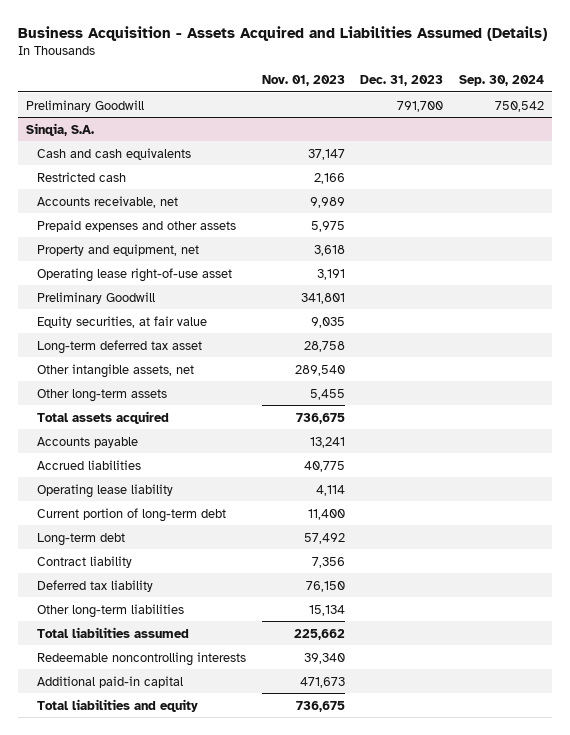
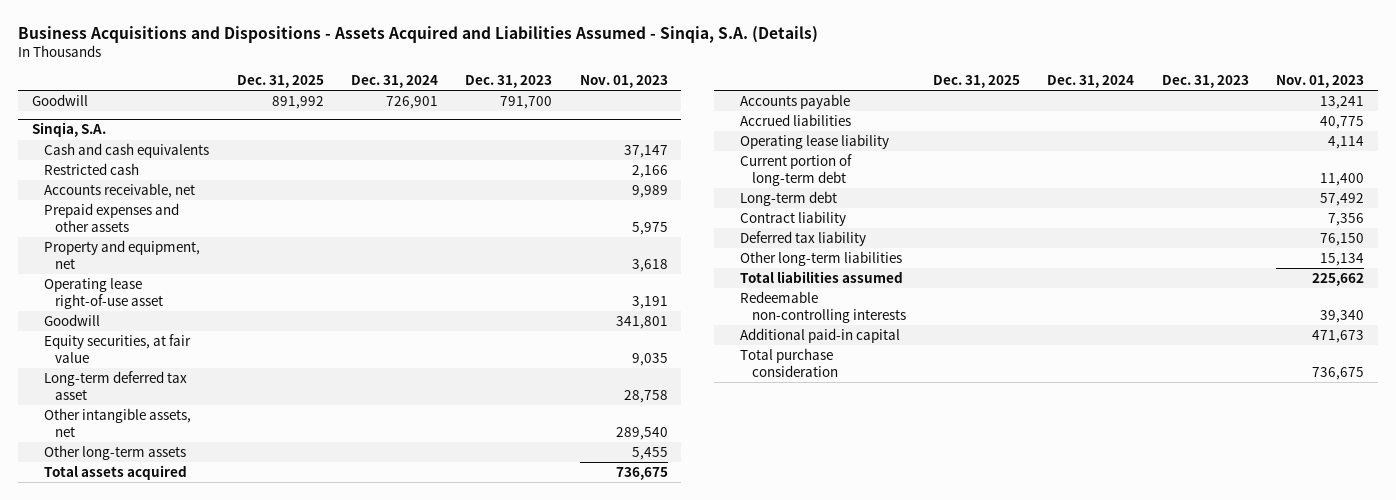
[17,25,547,41] Business Acquisition - Assets Acquired and Liabilities Assumed (Details) -> [18,25,819,43] Business Acquisitions and Dispositions - Assets Acquired and Liabilities Assumed - Sinqia, S.A. (Details)
[458,74,544,86] Sep. 30, 2024 -> none
none -> [236,74,324,88] Dec. 31, 2025
none -> [350,74,438,88] Dec. 31, 2024
[25,99,144,112] Preliminary Goodwill -> [31,93,88,106] Goodwill
[36,291,155,304] Preliminary Goodwill -> [43,313,100,326] Goodwill
[36,651,246,666] Redeemable noncontrolling interests -> [739,290,906,323] Redeemable non-controlling interests
[36,698,198,712] Total liabilities and equity -> [739,347,838,377] Total purchase consideration

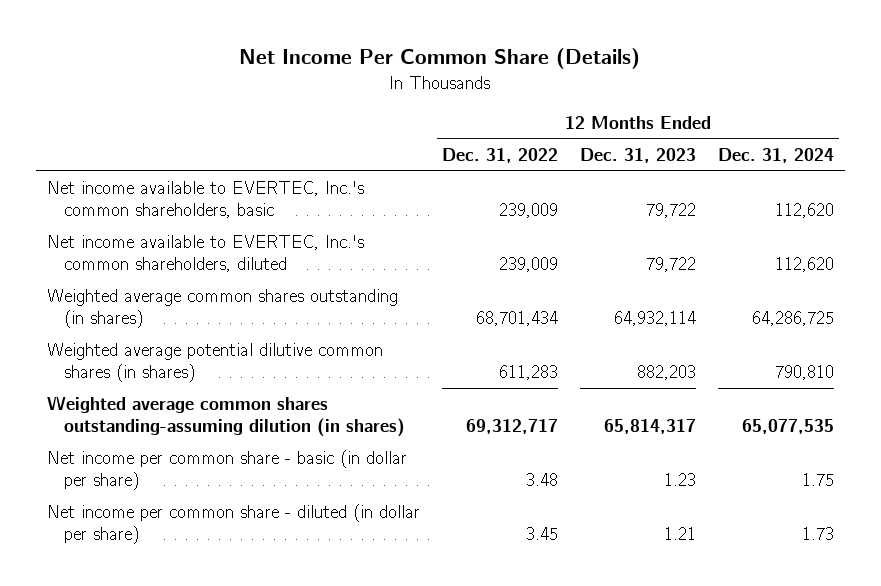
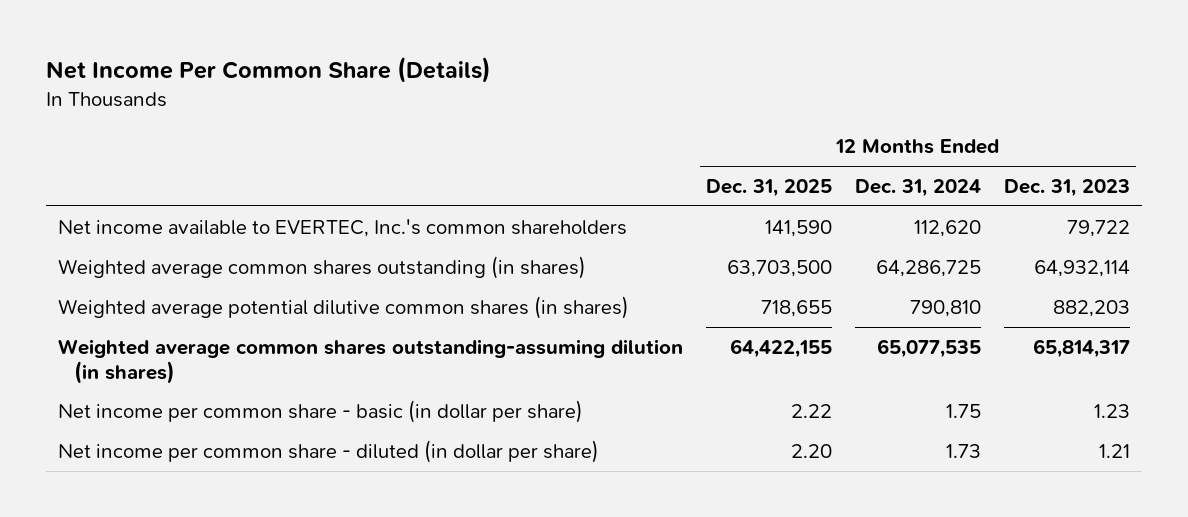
[442,148,559,164] Dec. 31, 2022 -> none
none -> [706,178,833,197] Dec. 31, 2025
[47,235,365,273] Net income available to EVERTEC, Inc.'s common shareholders, diluted -> none
[47,181,365,219] Net income available to EVERTEC, Inc.'s common shareholders, basic -> [57,218,627,237] Net income available to EVERTEC, Inc.'s common shareholders

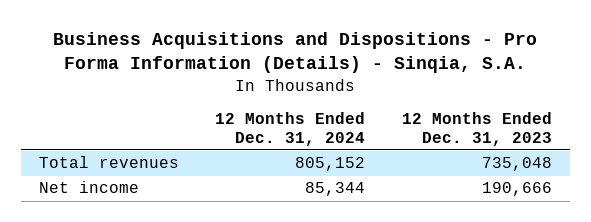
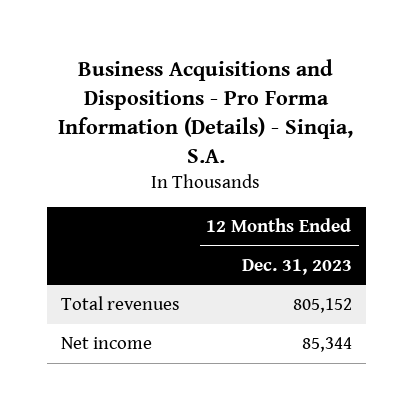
[215,111,366,146] 12 Months Ended Dec. 31, 2024 -> none
[482,157,553,172] 735,048 -> [292,298,352,314] 805,152
[482,182,553,197] 190,666 -> [301,337,352,353] 85,344

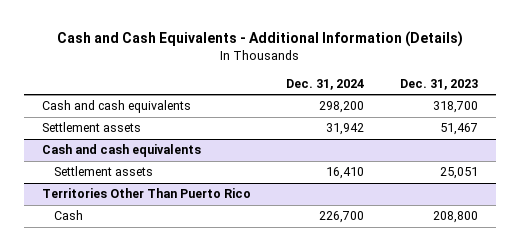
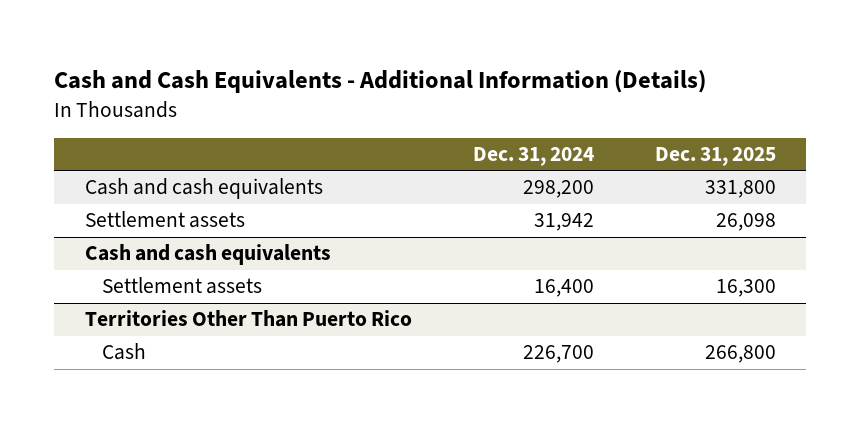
[400,78,479,90] Dec. 31, 2023 -> none
none -> [654,147,776,167] Dec. 31, 2025
[326,167,365,180] 16,410 -> [533,279,594,298] 16,400

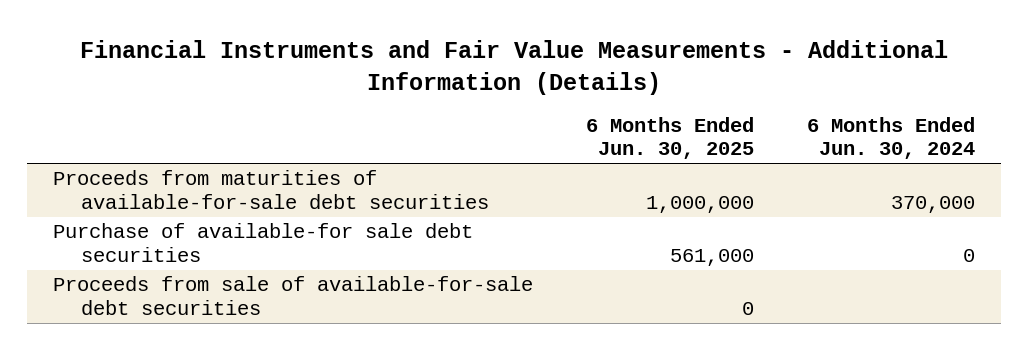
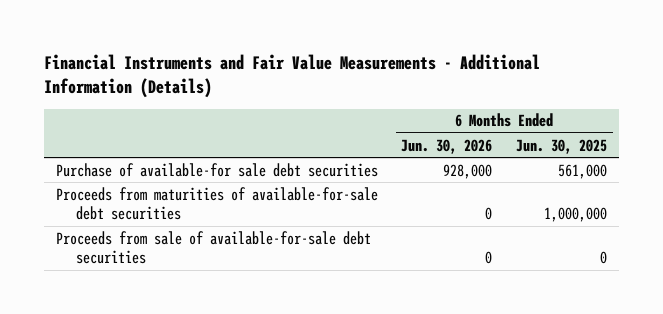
[806,116,975,160] 6 Months Ended Jun. 30, 2024 -> none
none -> [401,138,493,154] Jun. 30, 2026
[53,170,489,210] Proceeds from maturities of available-for-sale debt securities -> [55,186,378,221] Proceeds from maturities of available-for-sale debt securities

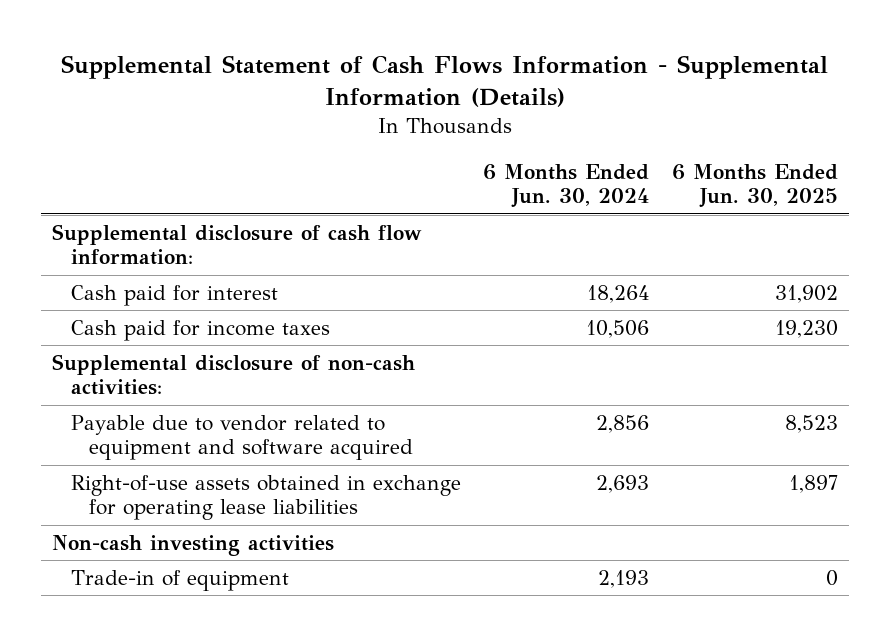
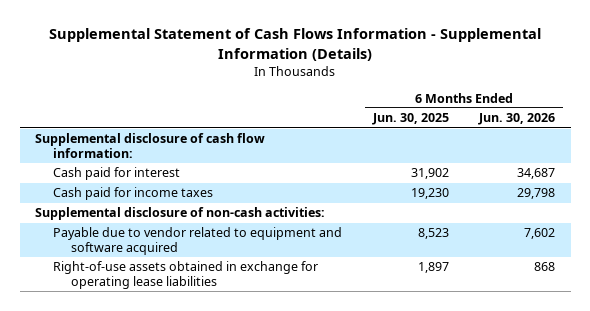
[483,163,650,209] 6 Months Ended Jun. 30, 2024 -> none
none -> [478,113,556,126] Jun. 30, 2026
[52,534,335,556] Non-cash investing activities -> none
[70,569,289,591] Trade-in of equipment -> none

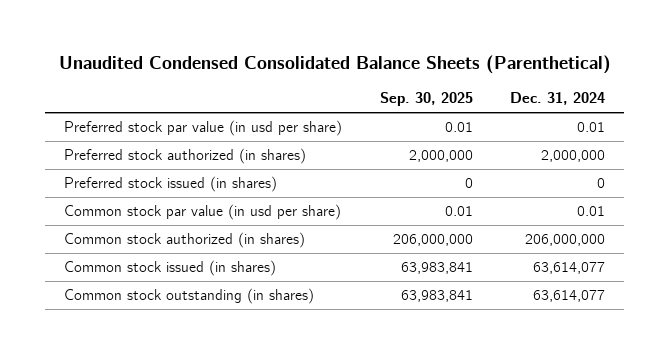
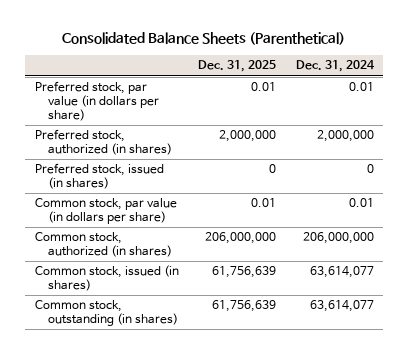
[58,54,611,74] Unaudited Condensed Consolidated Balance Sheets (Parenthetical) -> [62,32,346,46] Consolidated Balance Sheets (Parenthetical)
[379,92,473,107] Sep. 30, 2025 -> none
none -> [198,60,277,73] Dec. 31, 2025
[64,120,343,137] Preferred stock par value (in usd per share) -> [35,81,160,122] Preferred stock, par value (in dollars per share)
[64,148,307,165] Preferred stock authorized (in shares) -> [35,129,173,156] Preferred stock, authorized (in shares)
[64,176,278,193] Preferred stock issued (in shares) -> [35,163,165,190] Preferred stock, issued (in shares)
[64,204,342,221] Common stock par value (in usd per share) -> [35,198,178,225] Common stock, par value (in dollars per share)
[64,232,306,249] Common stock authorized (in shares) -> [35,232,173,258] Common stock, authorized (in shares)
[64,260,277,277] Common stock issued (in shares) -> [35,265,180,292] Common stock, issued (in shares)
[64,288,315,305] Common stock outstanding (in shares) -> [35,300,179,327] Common stock, outstanding (in shares)

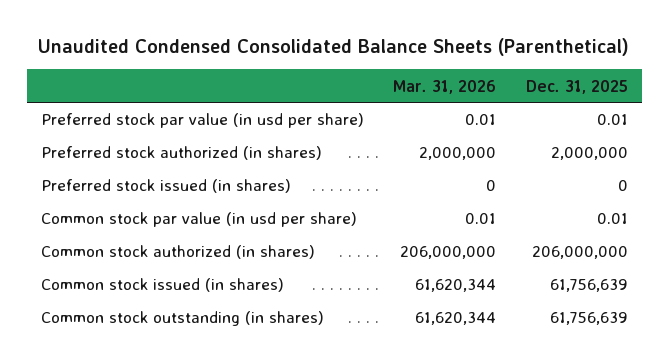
[62,32,346,46] Consolidated Balance Sheets (Parenthetical) -> [38,37,630,56] Unaudited Condensed Consolidated Balance Sheets (Parenthetical)
[295,60,375,73] Dec. 31, 2024 -> none
none -> [393,79,497,94] Mar. 31, 2026
[35,81,160,122] Preferred stock, par value (in dollars per share) -> [41,113,365,129] Preferred stock par value (in usd per share)
[35,129,173,156] Preferred stock, authorized (in shares) -> [41,146,323,161] Preferred stock authorized (in shares)
[35,163,165,190] Preferred stock, issued (in shares) -> [41,179,292,194] Preferred stock issued (in shares)
[35,198,178,225] Common stock, par value (in dollars per share) -> [41,212,358,228] Common stock par value (in usd per share)
[35,232,173,258] Common stock, authorized (in shares) -> [41,245,316,260] Common stock authorized (in shares)
[35,265,180,292] Common stock, issued (in shares) -> [41,278,285,293] Common stock issued (in shares)
[35,300,179,327] Common stock, outstanding (in shares) -> [41,311,325,327] Common stock outstanding (in shares)

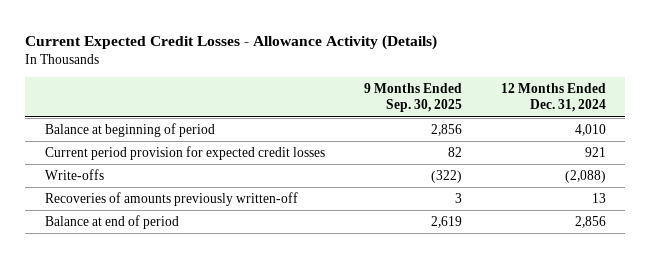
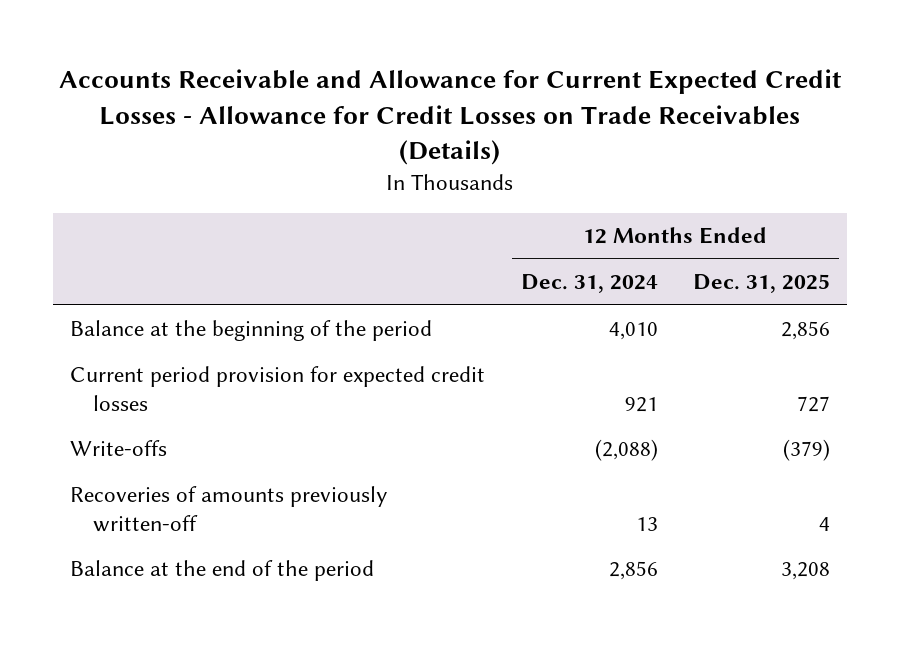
[25,34,438,50] Current Expected Credit Losses - Allowance Activity (Details) -> [59,69,843,166] Accounts Receivable and Allowance for Current Expected Credit Losses - Allowance for Credit Losses on Trade Receivables (Details)
[363,82,462,113] 9 Months Ended Sep. 30, 2025 -> none
none -> [692,274,830,294] Dec. 31, 2025
[44,123,215,138] Balance at beginning of period -> [70,320,433,342] Balance at the beginning of the period
[44,215,179,230] Balance at end of period -> [70,560,375,582] Balance at the end of the period

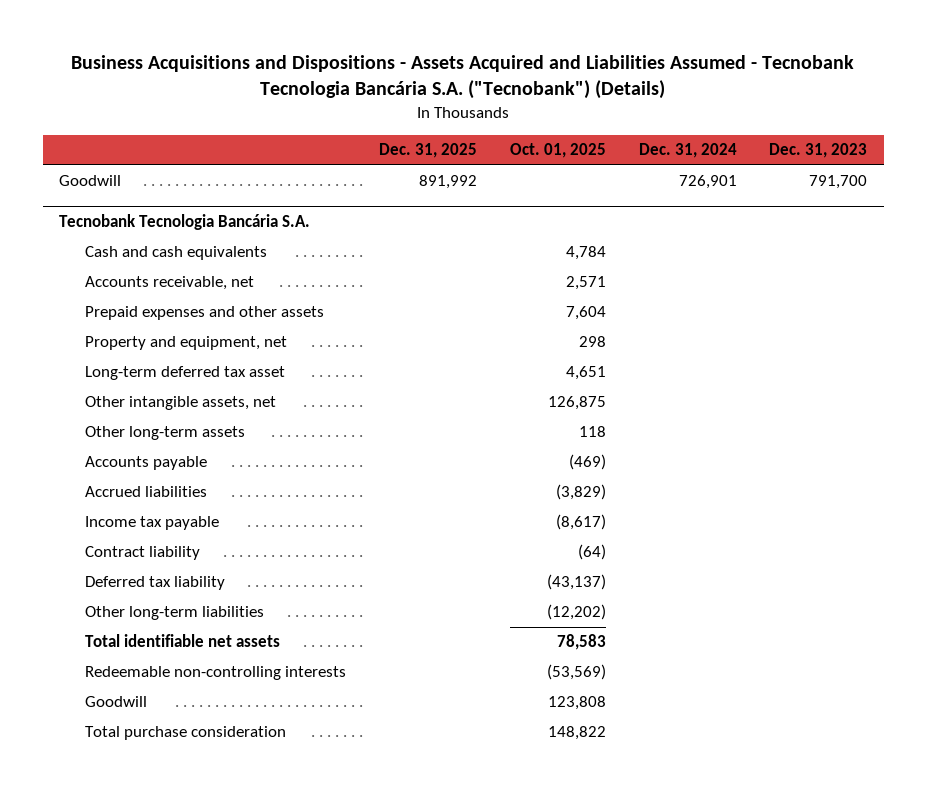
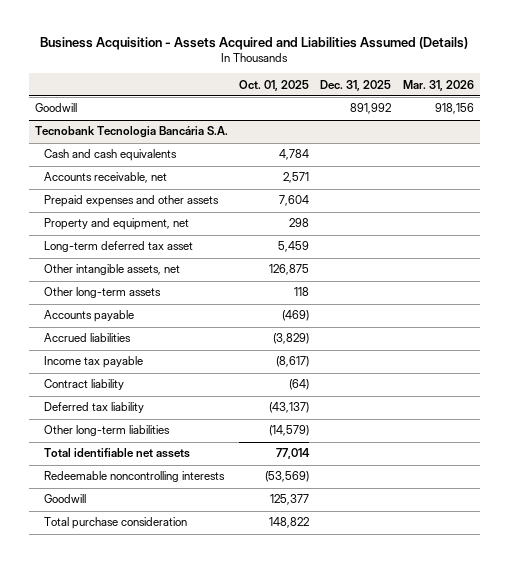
[71,54,855,100] Business Acquisitions and Dispositions - Assets Acquired and Liabilities Assumed - Tecnobank Tecnologia Bancária S.A. ("Tecnobank") (Details) -> [40,36,469,50] Business Acquisition - Assets Acquired and Liabilities Assumed (Details)
[638,143,737,159] Dec. 31, 2024 -> none
[769,143,868,159] Dec. 31, 2023 -> none
none -> [402,79,474,91] Mar. 31, 2026
[565,366,606,381] 4,651 -> [278,241,310,253] 5,459
[546,604,606,621] (12,202) -> [269,425,310,437] (14,579)
[556,634,606,651] 78,583 -> [276,448,311,460] 77,014
[85,666,347,681] Redeemable non-controlling interests -> [44,471,226,483] Redeemable noncontrolling interests
[547,696,606,711] 123,808 -> [270,494,310,506] 125,377

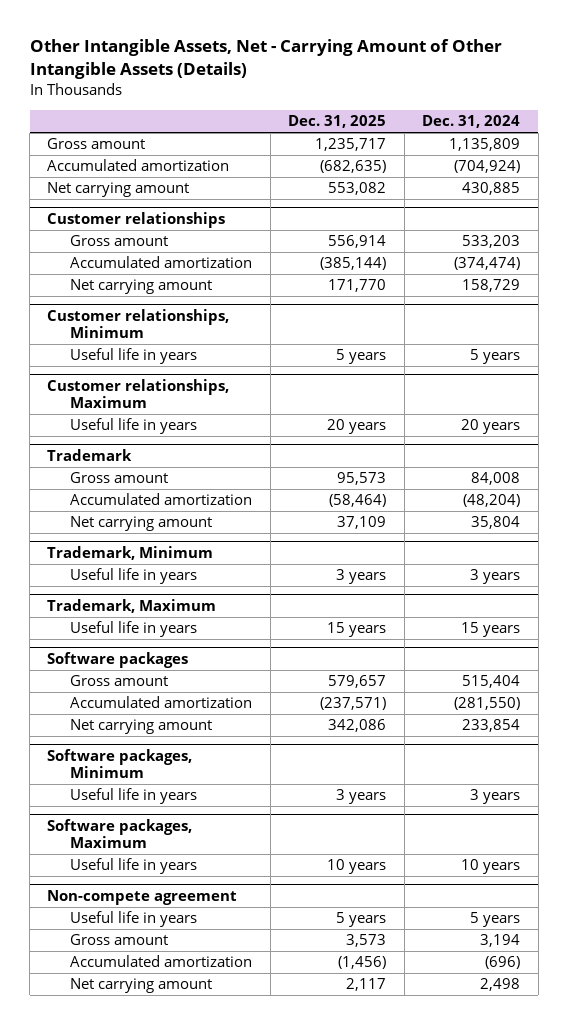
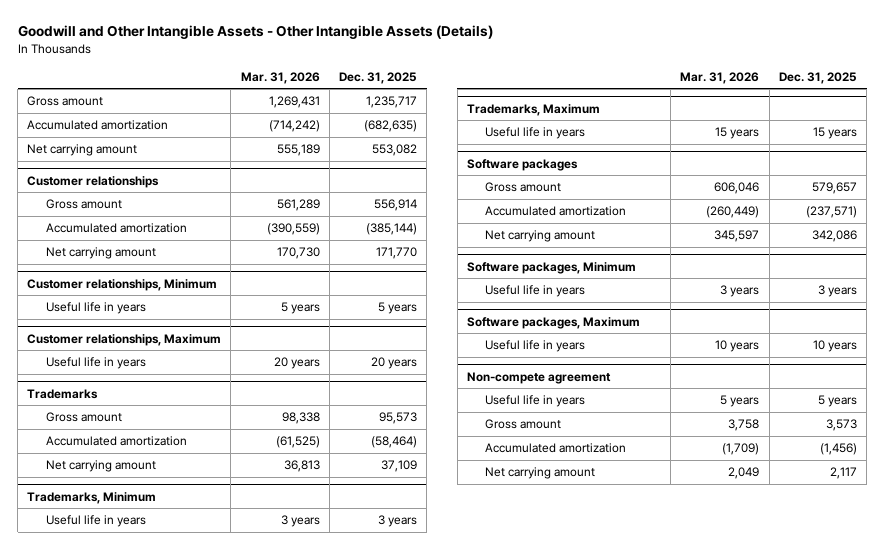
[29,39,502,80] Other Intangible Assets, Net - Carrying Amount of Other Intangible Assets (Details) -> [17,25,493,40] Goodwill and Other Intangible Assets - Other Intangible Assets (Details)
[422,115,521,129] Dec. 31, 2024 -> none
none -> [240,71,320,84] Mar. 31, 2026
[47,448,133,461] Trademark -> [27,388,99,399] Trademarks
[47,545,214,560] Trademark, Minimum -> [27,491,157,504] Trademarks, Minimum
[47,598,217,613] Trademark, Maximum -> [466,103,600,116] Trademarks, Maximum

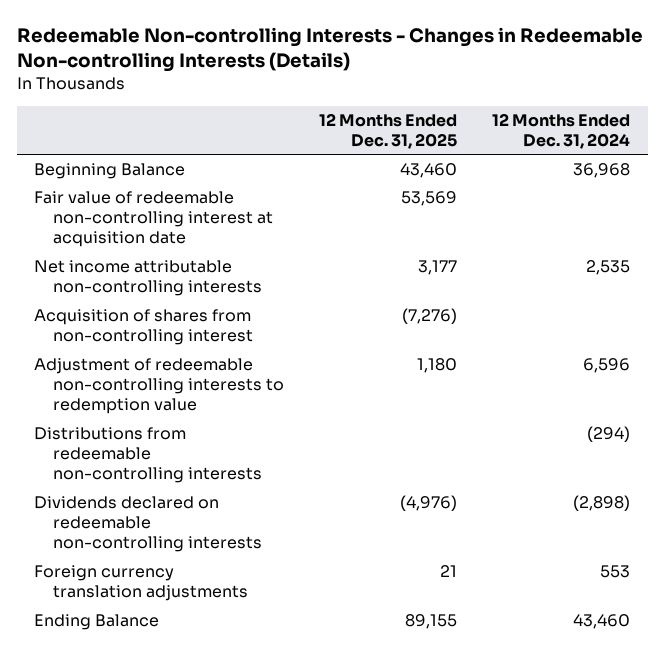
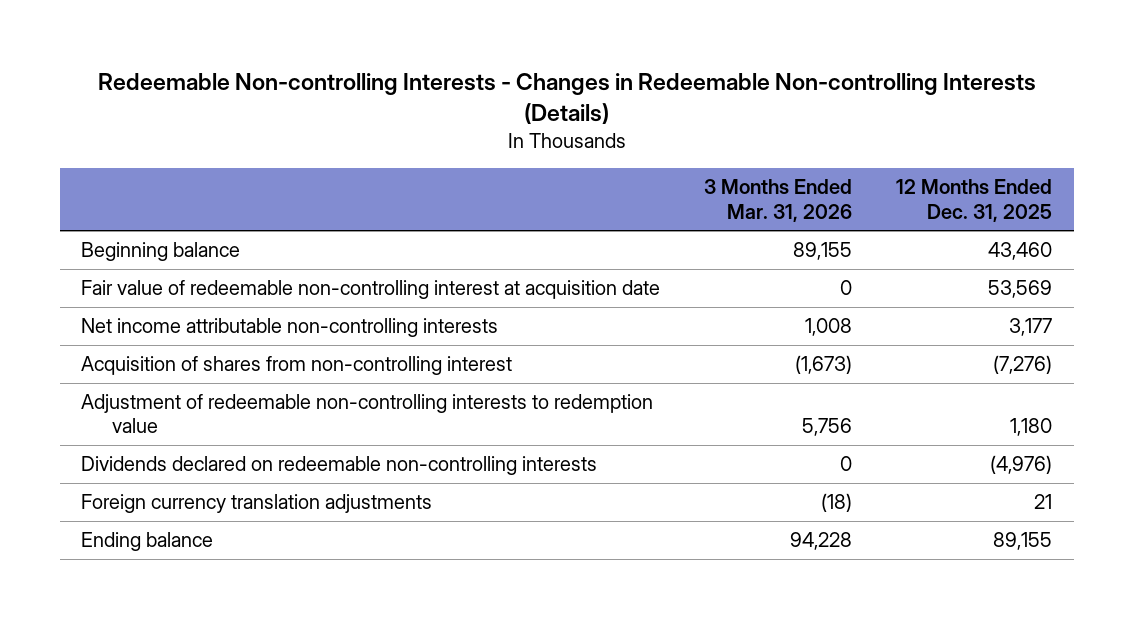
[492,112,631,149] 12 Months Ended Dec. 31, 2024 -> none
none -> [704,179,853,222] 3 Months Ended Mar. 31, 2026
[34,163,186,180] Beginning Balance -> [81,242,241,262] Beginning balance
[34,427,263,484] Distributions from redeemable non-controlling interests -> none
[34,614,160,631] Ending Balance -> [81,532,214,552] Ending balance

